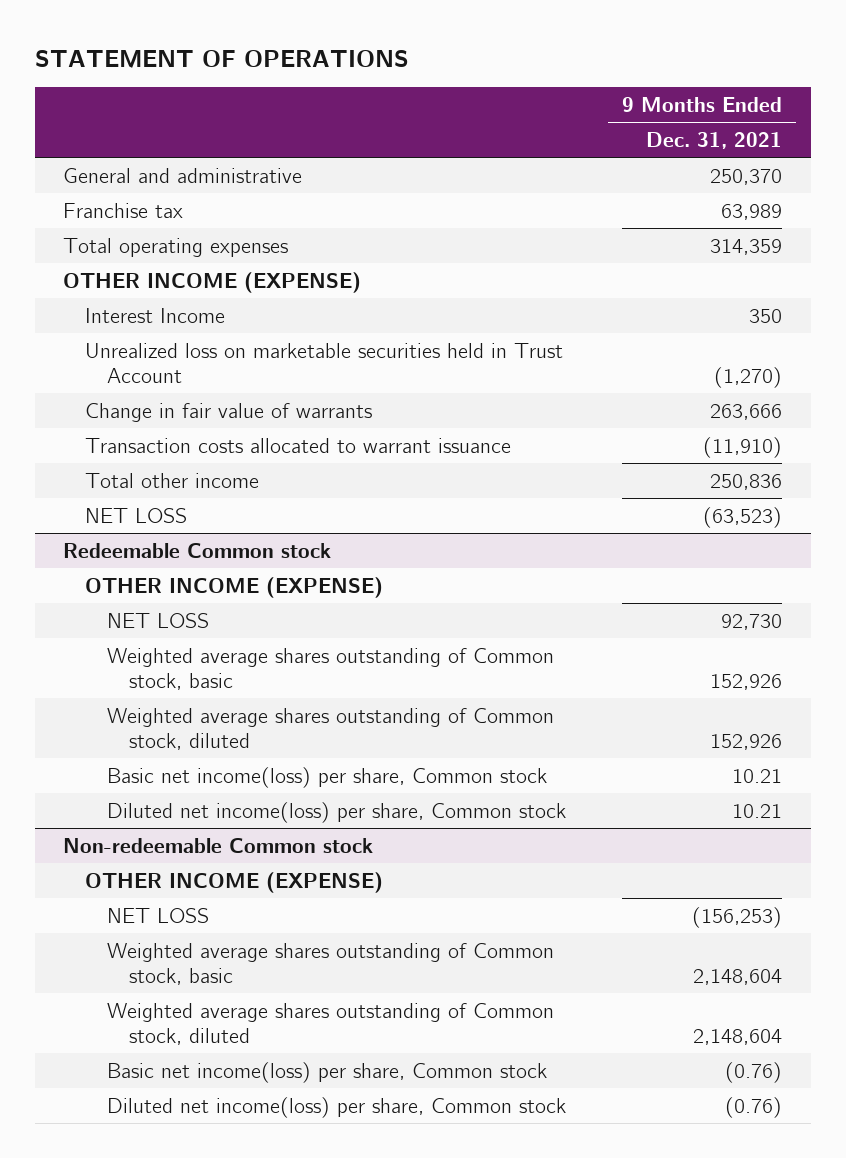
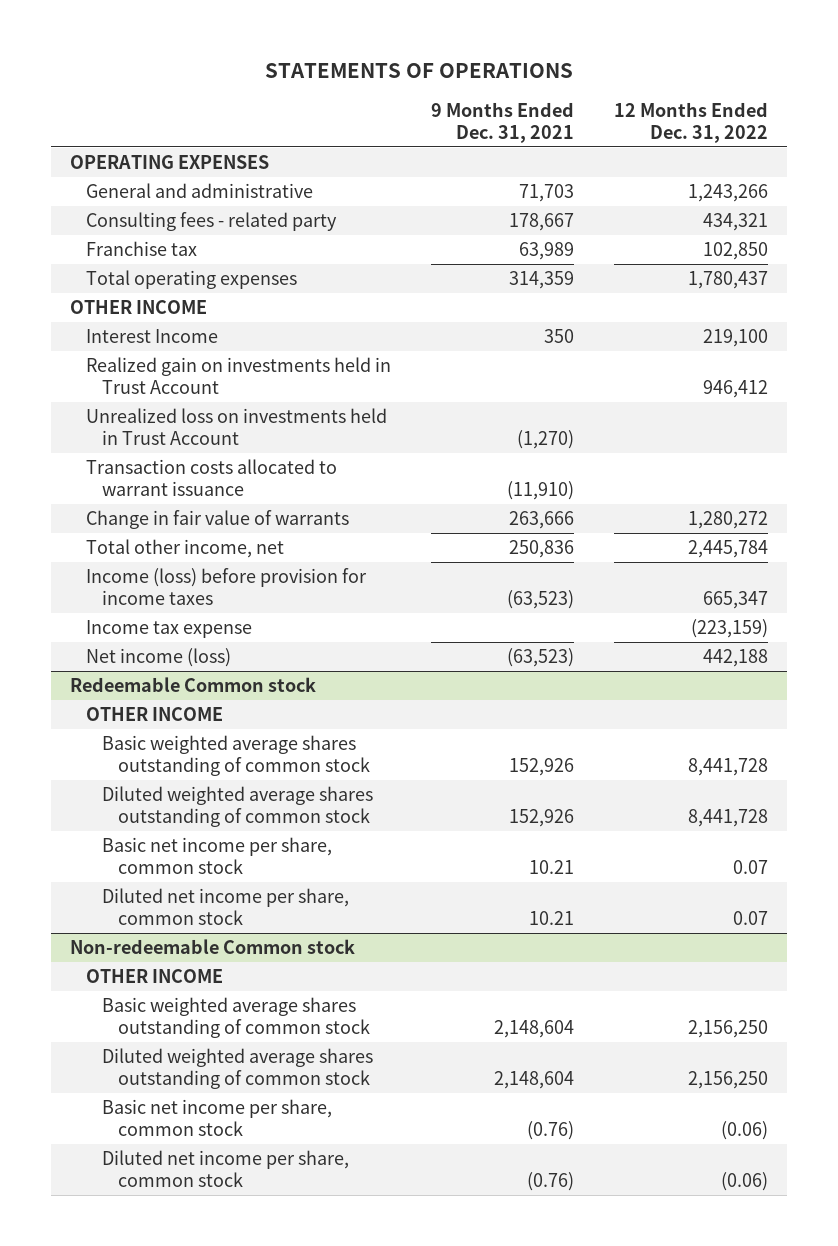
[35,49,410,68] STATEMENT OF OPERATIONS -> [265,63,574,79] STATEMENTS OF OPERATIONS
none -> [613,101,768,144] 12 Months Ended Dec. 31, 2022
none -> [70,154,270,169] OPERATING EXPENSES
[710,168,783,185] 250,370 -> [519,183,575,202] 71,703
none -> [86,211,338,231] Consulting fees - related party
[63,271,362,293] OTHER INCOME (EXPENSE) -> [70,299,208,314] OTHER INCOME
none -> [86,356,392,395] Realized gain on investments held in Trust Account
[85,342,564,383] Unrealized loss on marketable securities held in Trust Account -> [86,407,388,446] Unrealized loss on investments held in Trust Account
[85,402,373,422] Change in fair value of warrants -> [86,509,350,529] Change in fair value of warrants
[85,472,260,488] Total other income -> [86,538,285,558] Total other income, net
none -> [86,567,368,606] Income (loss) before provision for income taxes
none -> [86,619,253,638] Income tax expense
[85,507,188,523] NET LOSS -> [86,647,232,667] Net income (loss)
[106,612,209,628] NET LOSS -> none
[85,576,384,598] OTHER INCOME (EXPENSE) -> [86,706,224,721] OTHER INCOME
[106,647,554,690] Weighted average shares outstanding of Common stock, basic -> [102,734,371,777] Basic weighted average shares outstanding of common stock
[106,707,554,750] Weighted average shares outstanding of Common stock, diluted -> [102,785,374,828] Diluted weighted average shares outstanding of common stock
[106,766,547,788] Basic net income(loss) per share, Common stock -> [102,836,333,875] Basic net income per share, common stock
[106,801,566,823] Diluted net income(loss) per share, Common stock -> [102,887,350,926] Diluted net income per share, common stock
[106,907,209,923] NET LOSS -> none
[85,871,384,893] OTHER INCOME (EXPENSE) -> [86,968,224,983] OTHER INCOME
[106,942,554,985] Weighted average shares outstanding of Common stock, basic -> [102,996,371,1039] Basic weighted average shares outstanding of common stock
[106,1002,554,1045] Weighted average shares outstanding of Common stock, diluted -> [102,1047,374,1090] Diluted weighted average shares outstanding of common stock
[106,1061,547,1083] Basic net income(loss) per share, Common stock -> [102,1098,333,1137] Basic net income per share, common stock
[106,1096,566,1118] Diluted net income(loss) per share, Common stock -> [102,1149,350,1188] Diluted net income per share, common stock

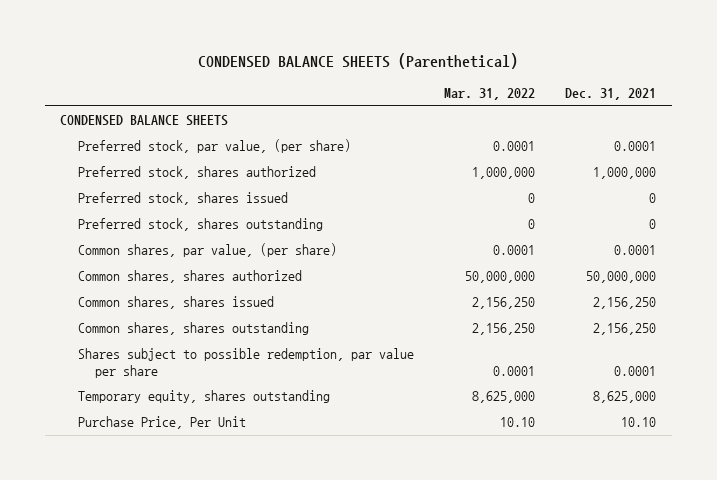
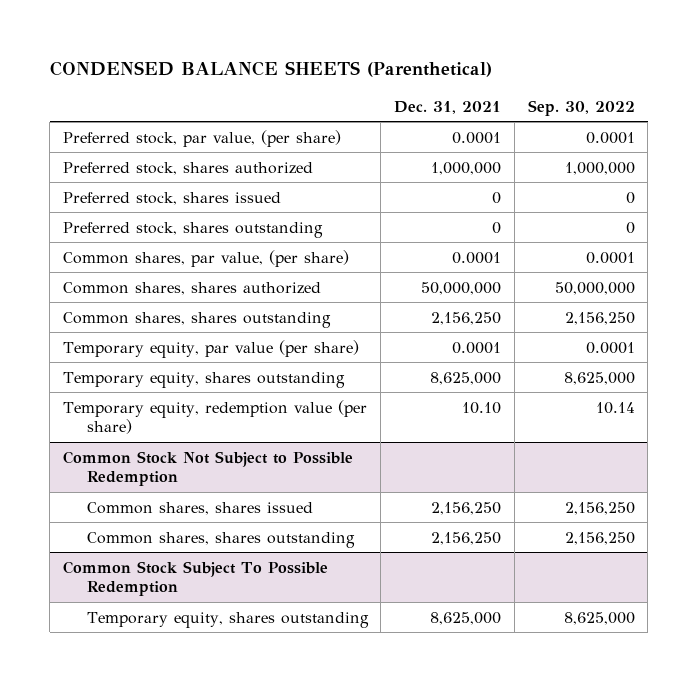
[443,88,535,101] Mar. 31, 2022 -> none
none -> [527,99,635,116] Sep. 30, 2022
[60,115,229,127] CONDENSED BALANCE SHEETS -> none
none -> [62,311,331,328] Common shares, shares outstanding
none -> [62,339,359,358] Temporary equity, par value (per share)
none -> [62,371,345,388] Temporary equity, shares outstanding
none -> [62,399,367,435] Temporary equity, redemption value (per share)
none -> [62,450,353,487] Common Stock Not Subject to Possible Redemption
[77,348,414,378] Shares subject to possible redemption, par value per share -> none
none -> [62,560,328,597] Common Stock Subject To Possible Redemption
[77,416,246,430] Purchase Price, Per Unit -> none

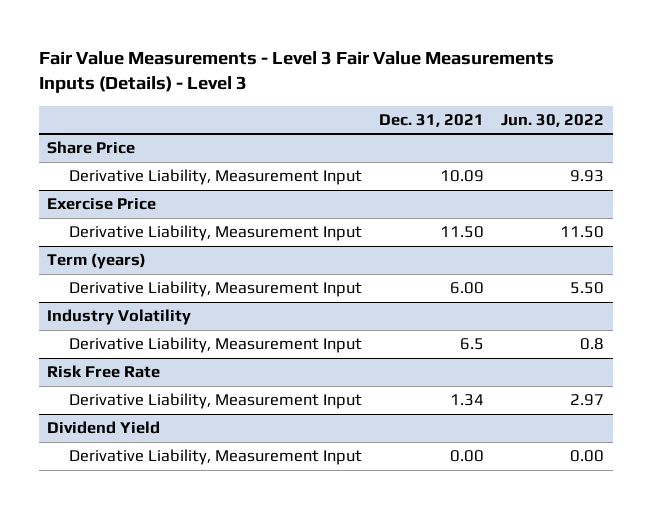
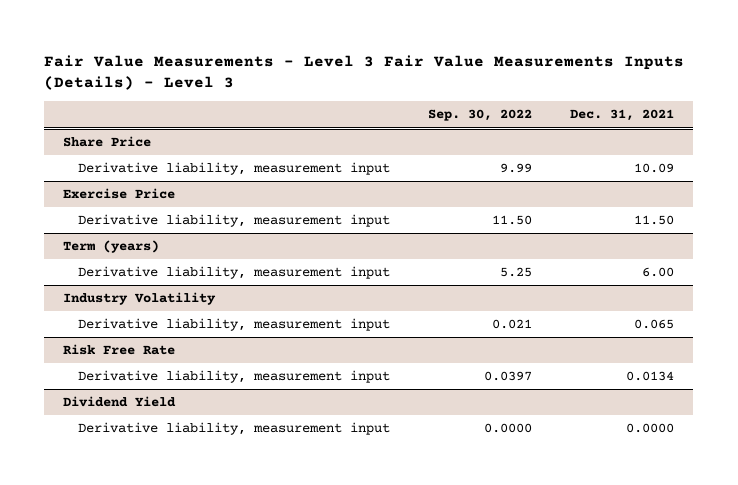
[501,113,605,127] Jun. 30, 2022 -> none
none -> [428,109,533,122] Sep. 30, 2022
[69,169,363,186] Derivative Liability, Measurement Input -> [77,162,390,176] Derivative liability, measurement input
[69,225,363,242] Derivative Liability, Measurement Input -> [77,214,390,228] Derivative liability, measurement input
[69,281,363,298] Derivative Liability, Measurement Input -> [77,266,390,280] Derivative liability, measurement input
[69,337,363,354] Derivative Liability, Measurement Input -> [77,318,390,332] Derivative liability, measurement input
[460,338,485,351] 6.5 -> [634,319,675,330] 0.065
[69,393,363,410] Derivative Liability, Measurement Input -> [77,370,390,384] Derivative liability, measurement input
[450,394,485,407] 1.34 -> [626,371,675,382] 0.0134
[69,449,363,466] Derivative Liability, Measurement Input -> [77,422,390,436] Derivative liability, measurement input
[450,450,485,463] 0.00 -> [626,423,675,434] 0.0000

